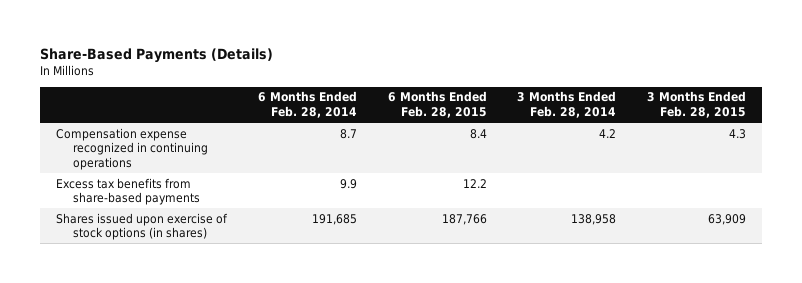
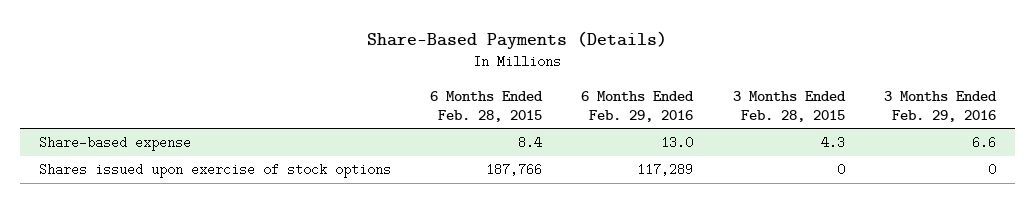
[257,91,357,119] 6 Months Ended Feb. 28, 2014 -> none
[517,91,617,119] 3 Months Ended Feb. 28, 2014 -> none
none -> [581,90,695,122] 6 Months Ended Feb. 29, 2016
none -> [883,90,997,122] 3 Months Ended Feb. 29, 2016
[55,177,201,206] Excess tax benefits from share-based payments -> none
[55,127,209,171] Compensation expense recognized in continuing operations -> [39,136,192,152] Share-based expense
[55,212,228,241] Shares issued upon exercise of stock options (in shares) -> [39,163,392,179] Shares issued upon exercise of stock options
[708,213,747,225] 63,909 -> [836,163,845,177] 0

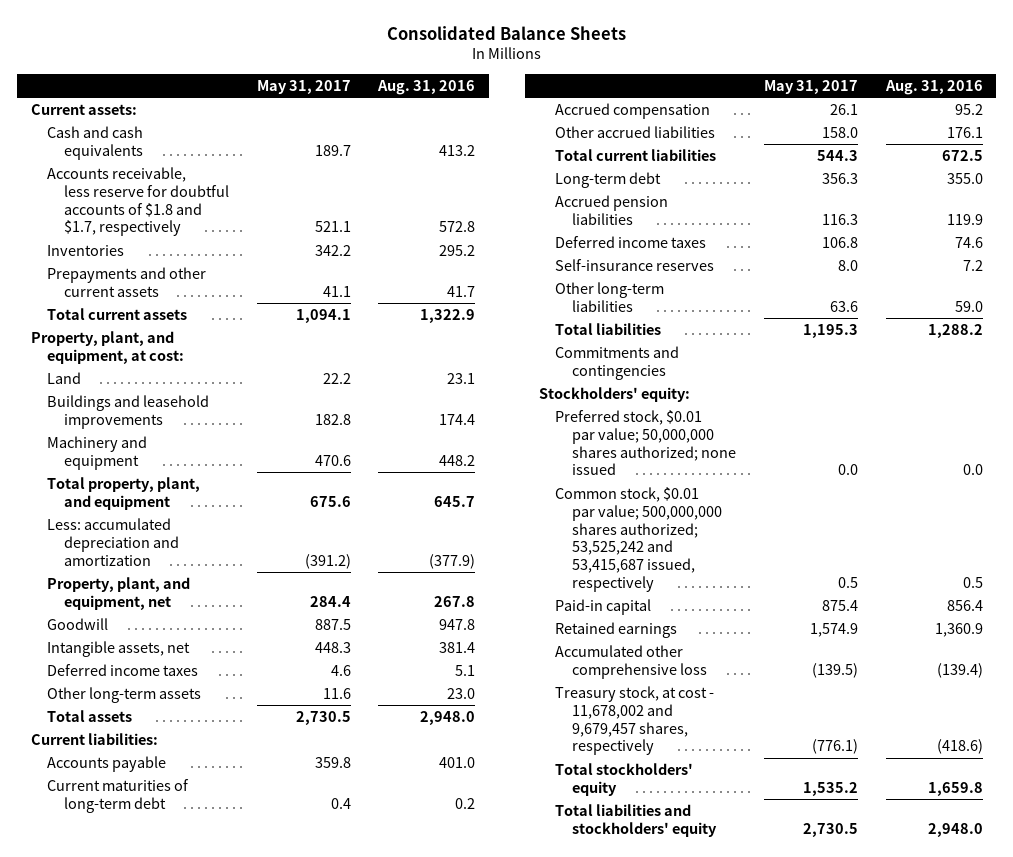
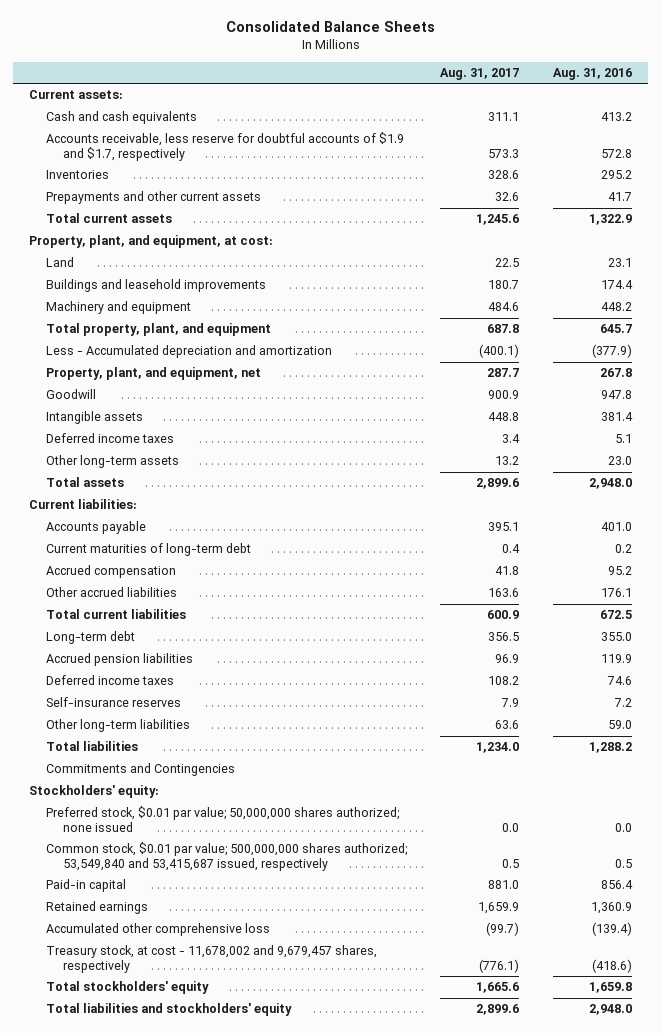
[256,79,351,94] May 31, 2017 -> none
none -> [440,67,520,80] Aug. 31, 2017
[47,166,230,237] Accounts receivable, less reserve for doubtful accounts of $1.8 and $1.7, respectively -> [46,132,405,162] Accounts receivable, less reserve for doubtful accounts of $1.9 and $1.7, respectively
[47,517,180,566] Less: accumulated depreciation and amortization -> [46,345,333,359] Less - Accumulated depreciation and amortization
[47,640,191,657] Intangible assets, net -> [46,411,144,425] Intangible assets
[555,345,680,380] Commitments and contingencies -> [46,763,236,777] Commitments and Contingencies
[555,486,722,592] Common stock, $0.01 par value; 500,000,000 shares authorized; 53,525,242 and 53,415,687 issued, respectively -> [46,842,408,872] Common stock, $0.01 par value; 500,000,000 shares authorized; 53,549,840 and 53,415,687 issued, respectively

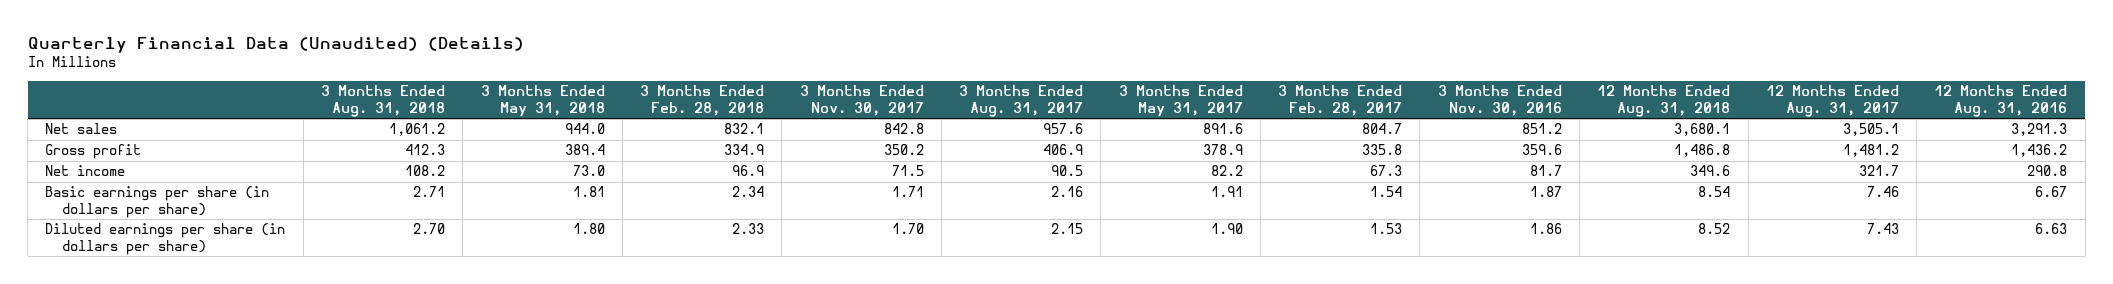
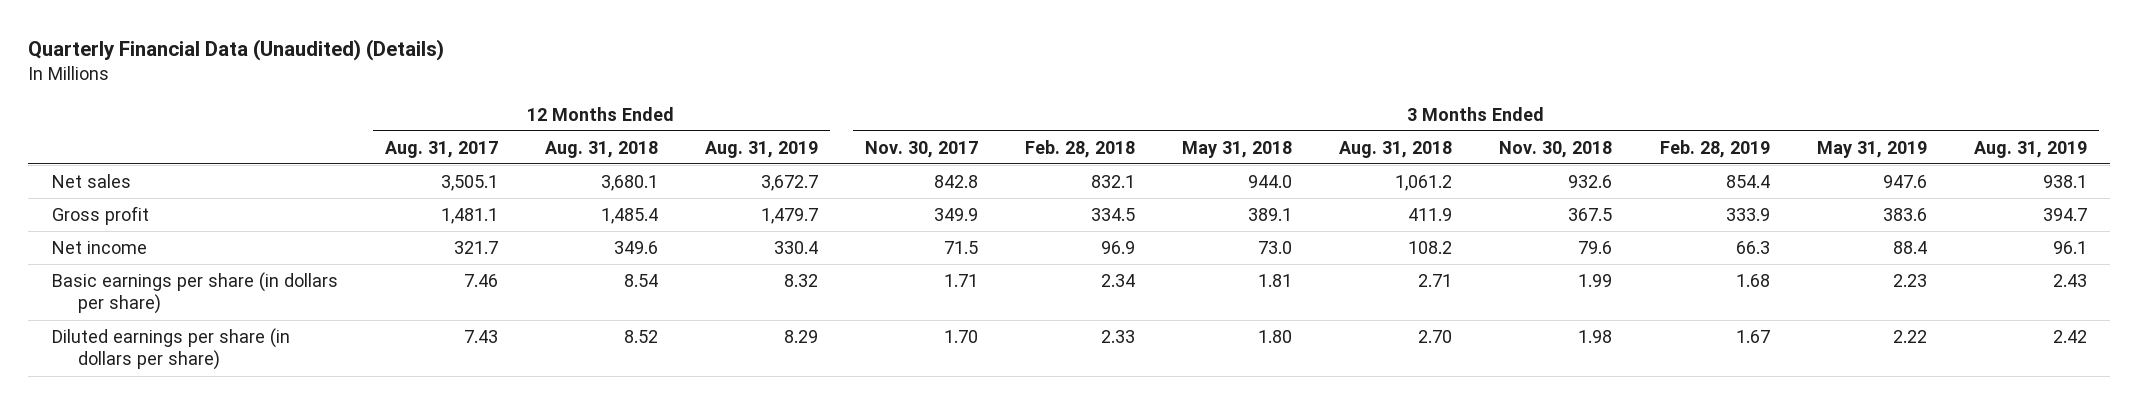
[959,85,1084,117] 3 Months Ended Aug. 31, 2017 -> none
[1118,85,1243,117] 3 Months Ended May 31, 2017 -> none
[1278,85,1403,116] 3 Months Ended Feb. 28, 2017 -> none
[1437,85,1562,116] 3 Months Ended Nov. 30, 2016 -> none
[1934,85,2068,117] 12 Months Ended Aug. 31, 2016 -> none
none -> [704,140,818,158] Aug. 31, 2019
none -> [1499,140,1613,158] Nov. 30, 2018
none -> [1659,139,1770,158] Feb. 28, 2019
none -> [1816,140,1927,158] May 31, 2019
none -> [1973,140,2087,158] Aug. 31, 2019
[405,144,446,156] 412.3 -> [1408,207,1453,221] 411.9
[564,144,605,156] 389.4 -> [1248,207,1293,221] 389.1
[724,144,765,156] 334.9 -> [1091,207,1136,221] 334.5
[883,144,924,156] 350.2 -> [934,207,979,221] 349.9
[1674,144,1731,158] 1,486.8 -> [600,207,658,224] 1,485.4
[1842,144,1899,158] 1,481.2 -> [440,207,498,224] 1,481.1

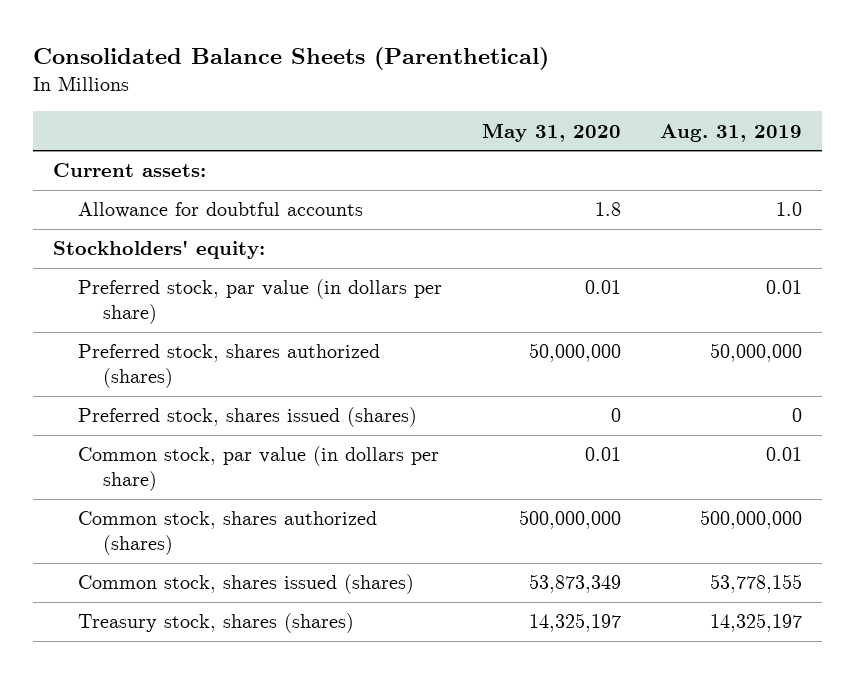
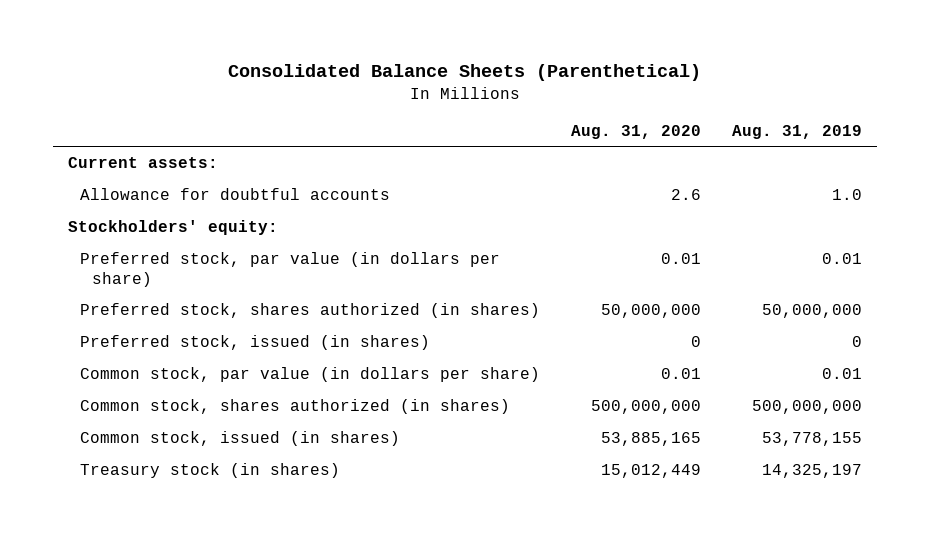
[481,122,621,142] May 31, 2020 -> none
none -> [570,124,701,139] Aug. 31, 2020
[77,344,380,389] Preferred stock, shares authorized (shares) -> [80,302,541,318] Preferred stock, shares authorized (in shares)
[77,407,417,428] Preferred stock, shares issued (shares) -> [80,334,431,350] Preferred stock, issued (in shares)
[77,511,377,556] Common stock, shares authorized (shares) -> [80,398,511,414] Common stock, shares authorized (in shares)
[77,574,414,595] Common stock, shares issued (shares) -> [80,430,401,446] Common stock, issued (in shares)
[77,613,354,634] Treasury stock, shares (shares) -> [80,462,341,478] Treasury stock (in shares)

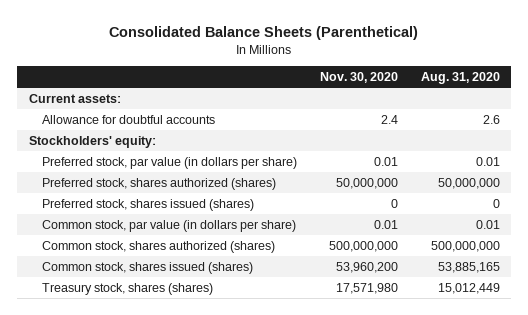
[731,124,862,139] Aug. 31, 2019 -> none
none -> [320,72,399,84] Nov. 30, 2020
[80,302,541,318] Preferred stock, shares authorized (in shares) -> [42,177,277,190] Preferred stock, shares authorized (shares)
[80,334,431,350] Preferred stock, issued (in shares) -> [42,198,255,211] Preferred stock, shares issued (shares)
[80,398,511,414] Common stock, shares authorized (in shares) -> [42,240,276,253] Common stock, shares authorized (shares)
[80,430,401,446] Common stock, issued (in shares) -> [42,261,254,274] Common stock, shares issued (shares)
[80,462,341,478] Treasury stock (in shares) -> [42,282,214,295] Treasury stock, shares (shares)

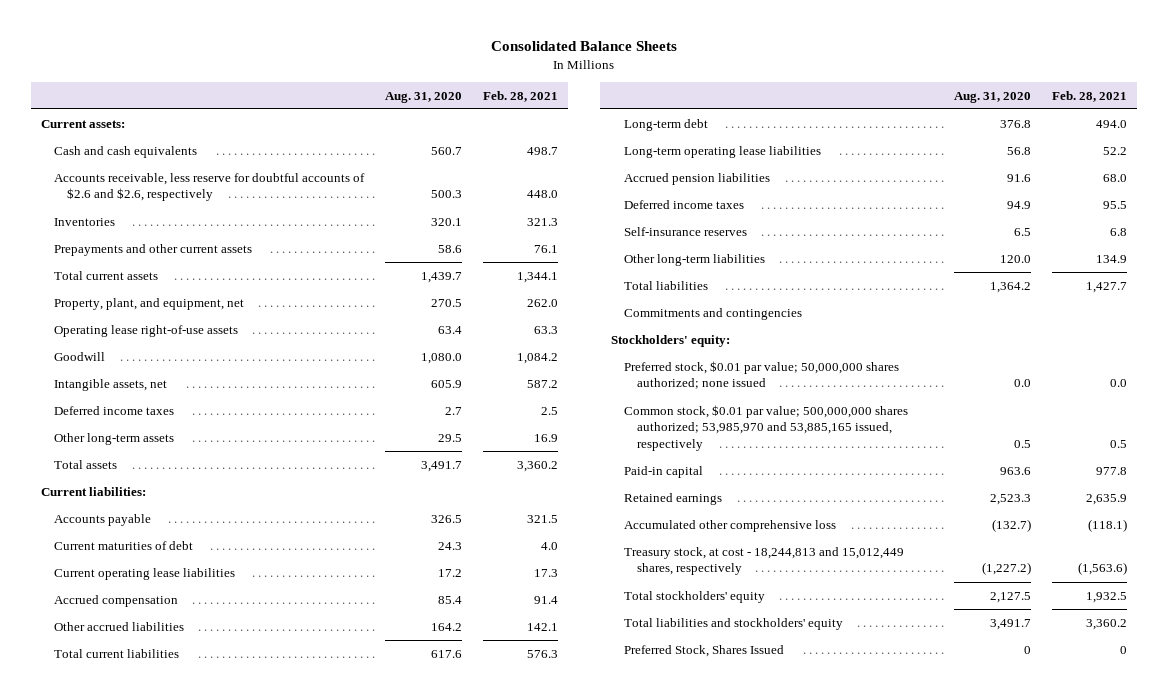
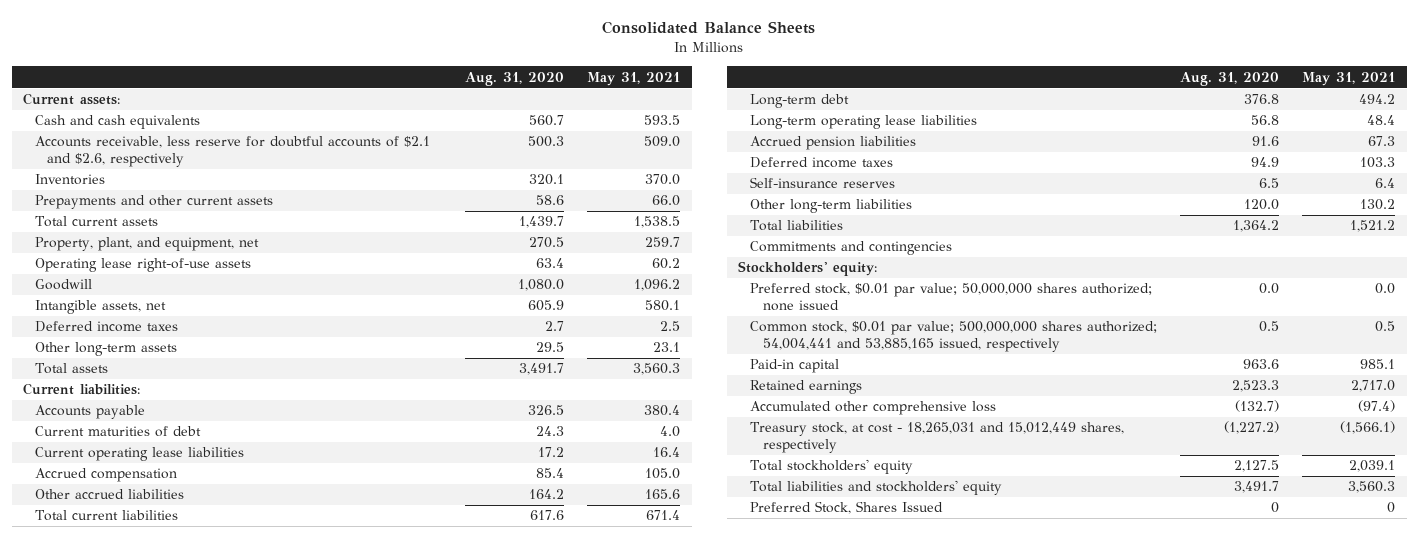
[482,90,558,102] Feb. 28, 2021 -> none
none -> [587,71,681,86] May 31, 2021
[54,172,366,202] Accounts receivable, less reserve for doubtful accounts of $2.6 and $2.6, respectively -> [35,136,431,167] Accounts receivable, less reserve for doubtful accounts of $2.1 and $2.6, respectively
[623,404,908,452] Common stock, $0.01 par value; 500,000,000 shares authorized; 53,985,970 and 53,885,165 issued, respectively -> [750,321,1158,352] Common stock, $0.01 par value; 500,000,000 shares authorized; 54,004,441 and 53,885,165 issued, respectively
[623,546,904,576] Treasury stock, at cost - 18,244,813 and 15,012,449 shares, respectively -> [750,422,1125,453] Treasury stock, at cost - 18,265,031 and 15,012,449 shares, respectively

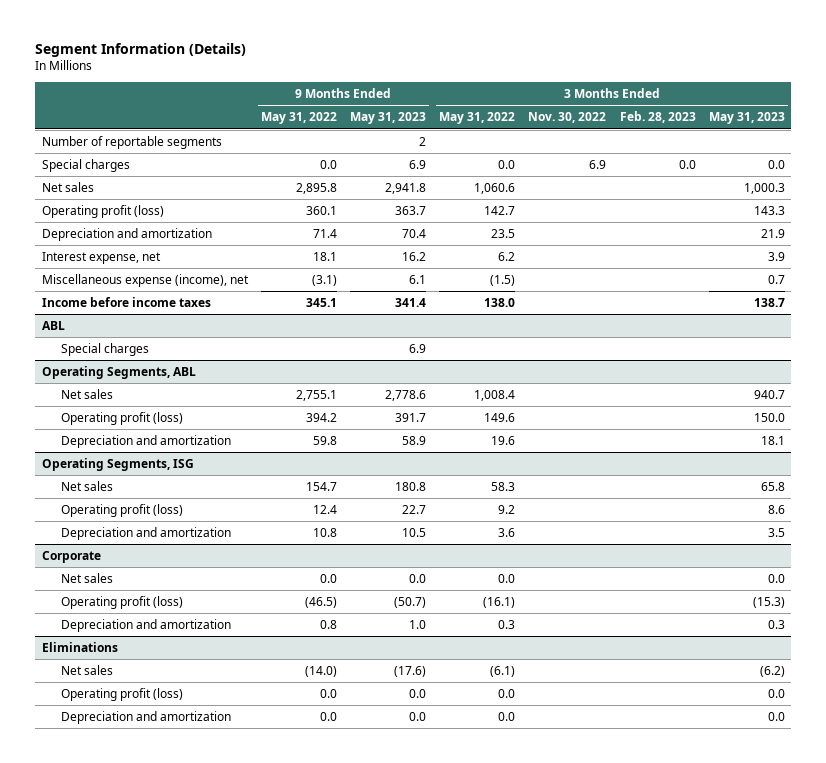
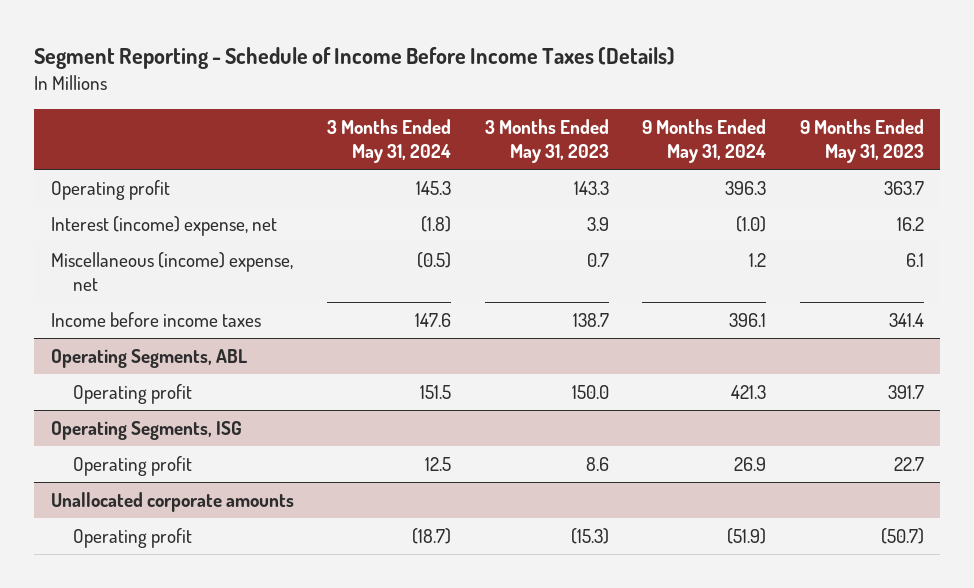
[35,42,247,57] Segment Information (Details) -> [33,46,675,69] Segment Reporting - Schedule of Income Before Income Taxes (Details)
[260,112,337,125] May 31, 2022 -> none
[439,112,516,125] May 31, 2022 -> none
[528,112,607,124] Nov. 30, 2022 -> none
[619,111,696,124] Feb. 28, 2023 -> none
none -> [327,118,452,164] 3 Months Ended May 31, 2024
none -> [642,118,767,164] 9 Months Ended May 31, 2024
[41,135,222,149] Number of reportable segments -> none
[41,158,130,172] Special charges -> none
[41,181,94,192] Net sales -> none
[41,227,212,241] Depreciation and amortization -> none
[41,204,164,218] Operating profit (loss) -> [50,179,170,200] Operating profit
[41,251,161,264] Interest expense, net -> [50,215,277,236] Interest (income) expense, net
[41,273,249,287] Miscellaneous expense (income), net -> [50,251,293,292] Miscellaneous (income) expense, net
[41,320,65,330] ABL -> none
[60,342,149,356] Special charges -> none
[60,388,113,399] Net sales -> none
[60,434,231,448] Depreciation and amortization -> none
[60,411,183,425] Operating profit (loss) -> [72,383,192,404] Operating profit
[60,480,113,491] Net sales -> none
[60,526,231,540] Depreciation and amortization -> none
[60,572,113,583] Net sales -> none
[60,618,231,632] Depreciation and amortization -> none
[41,641,118,652] Eliminations -> none
[60,664,113,675] Net sales -> none
[60,687,183,701] Operating profit (loss) -> none
[60,710,231,724] Depreciation and amortization -> none
[60,503,183,517] Operating profit (loss) -> [72,455,192,476] Operating profit
[41,550,101,563] Corporate -> [50,491,294,512] Unallocated corporate amounts
[60,595,183,609] Operating profit (loss) -> [72,527,192,548] Operating profit

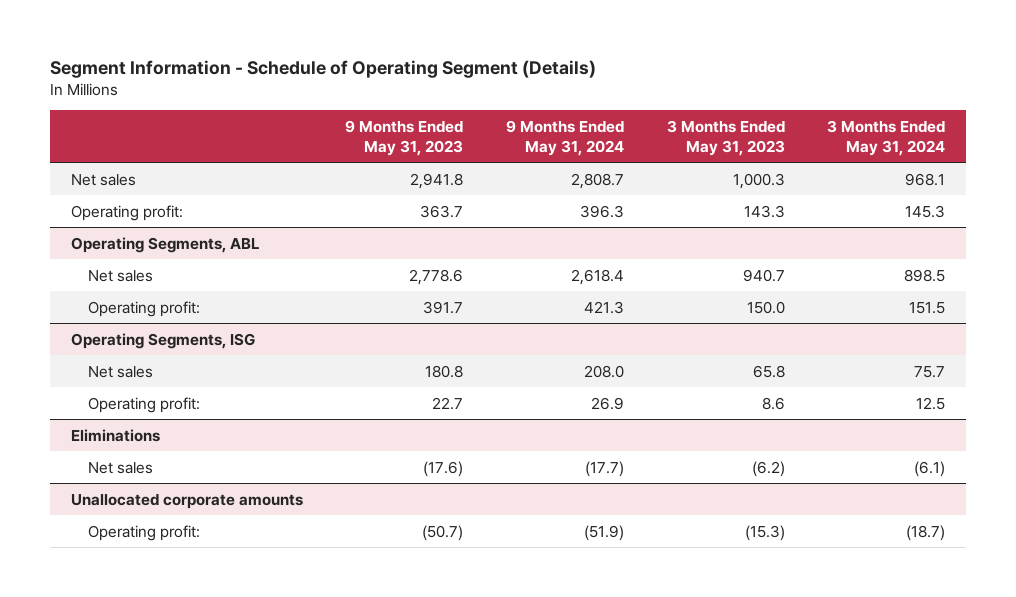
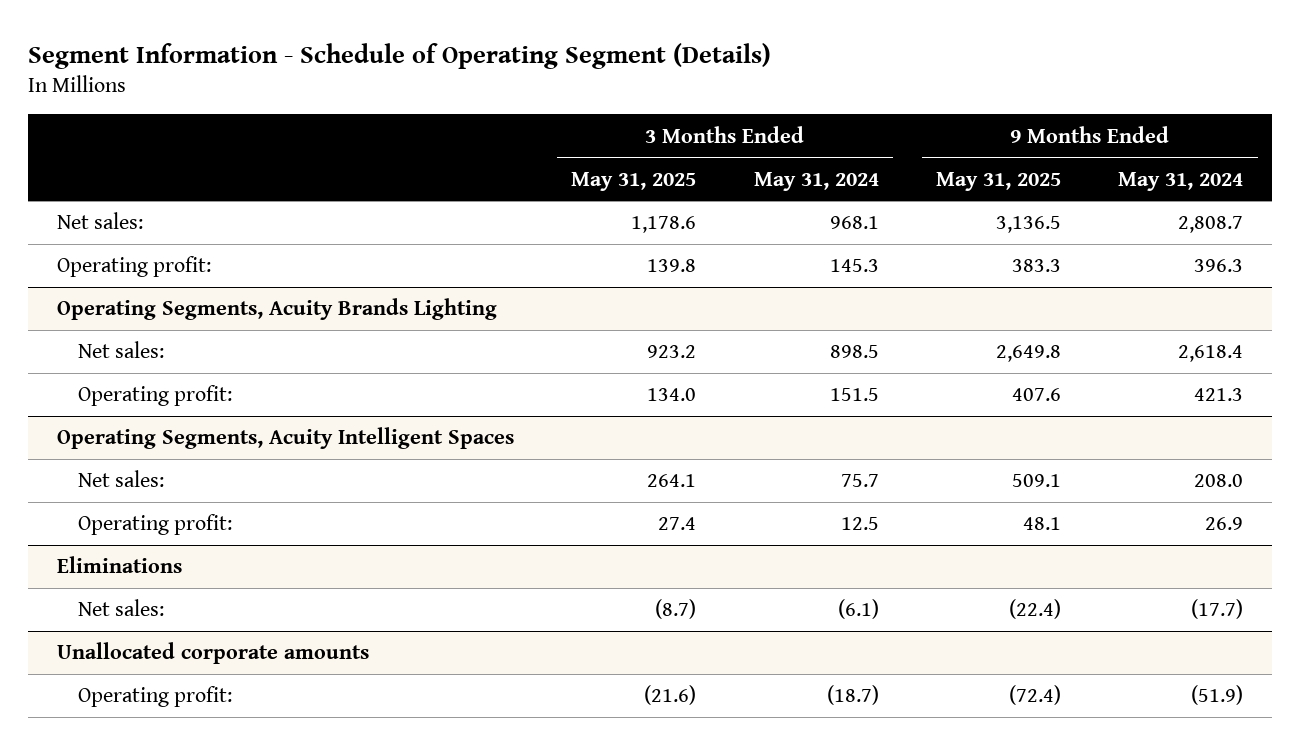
[345,119,464,156] 9 Months Ended May 31, 2023 -> none
[666,119,785,156] 3 Months Ended May 31, 2023 -> none
none -> [571,171,697,191] May 31, 2025
none -> [935,171,1061,191] May 31, 2025
[70,173,136,186] Net sales -> [57,212,144,230] Net sales:
[70,236,259,253] Operating Segments, ABL -> none
none -> [57,298,498,321] Operating Segments, Acuity Brands Lighting
[88,269,154,282] Net sales -> [77,341,164,359] Net sales:
[70,332,255,349] Operating Segments, ISG -> none
none -> [57,427,515,450] Operating Segments, Acuity Intelligent Spaces
[88,365,154,378] Net sales -> [77,470,164,488] Net sales:
[88,461,154,474] Net sales -> [77,599,164,617] Net sales:

